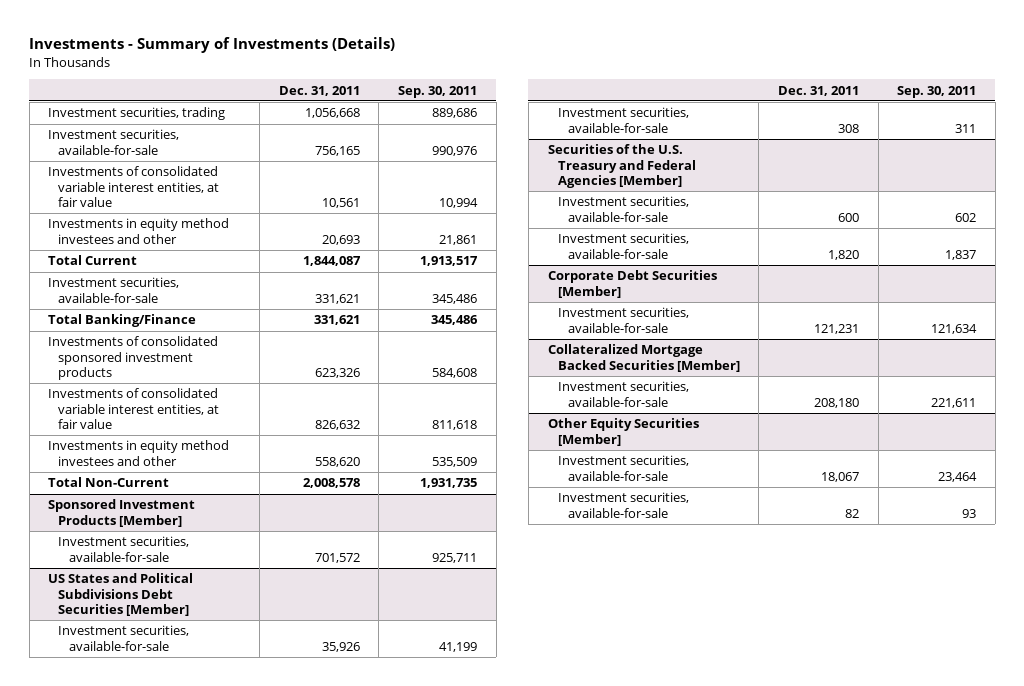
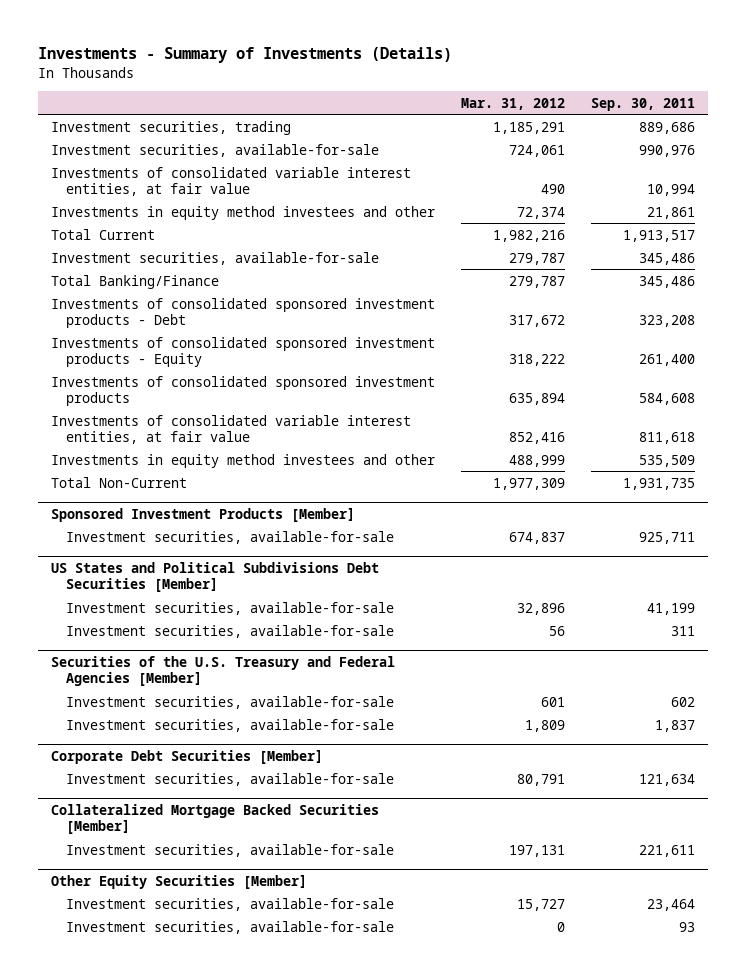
[278,85,360,96] Dec. 31, 2011 -> none
none -> [461,97,566,110] Mar. 31, 2012
none -> [50,297,435,328] Investments of consolidated sponsored investment products - Debt
none -> [50,336,435,367] Investments of consolidated sponsored investment products - Equity

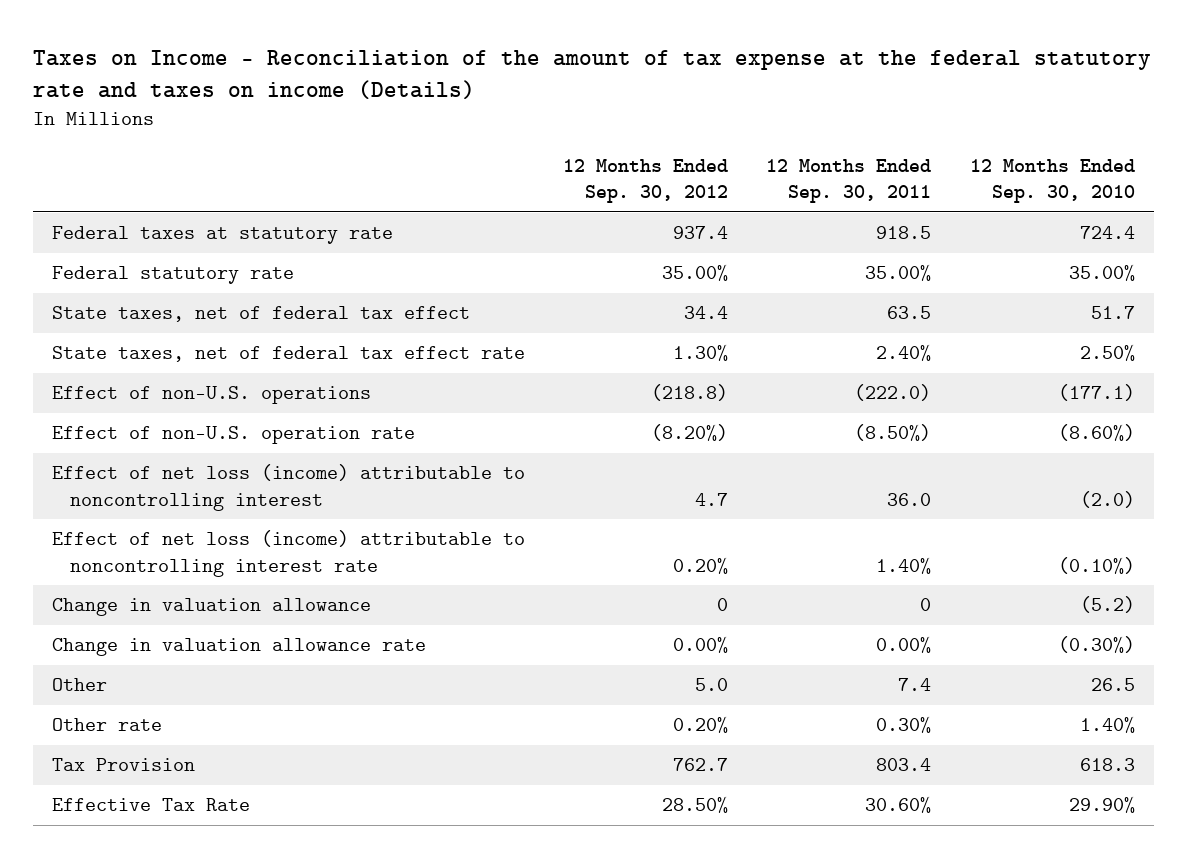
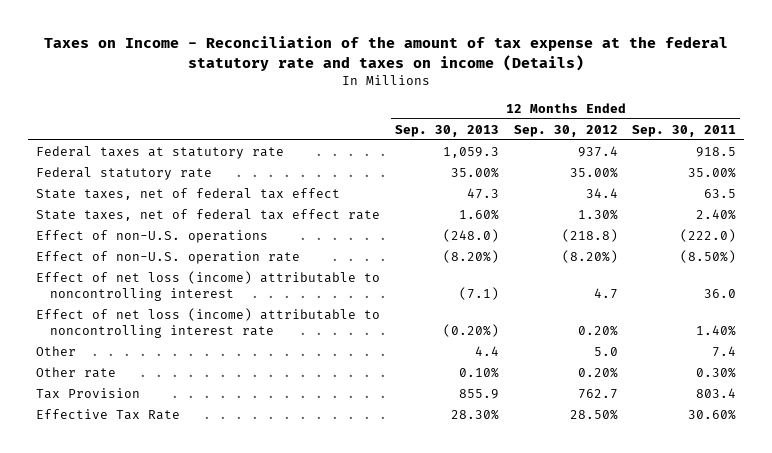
[969,158,1135,204] 12 Months Ended Sep. 30, 2010 -> none
none -> [394,124,499,137] Sep. 30, 2013
[51,598,371,617] Change in valuation allowance -> none
[51,638,426,657] Change in valuation allowance rate -> none

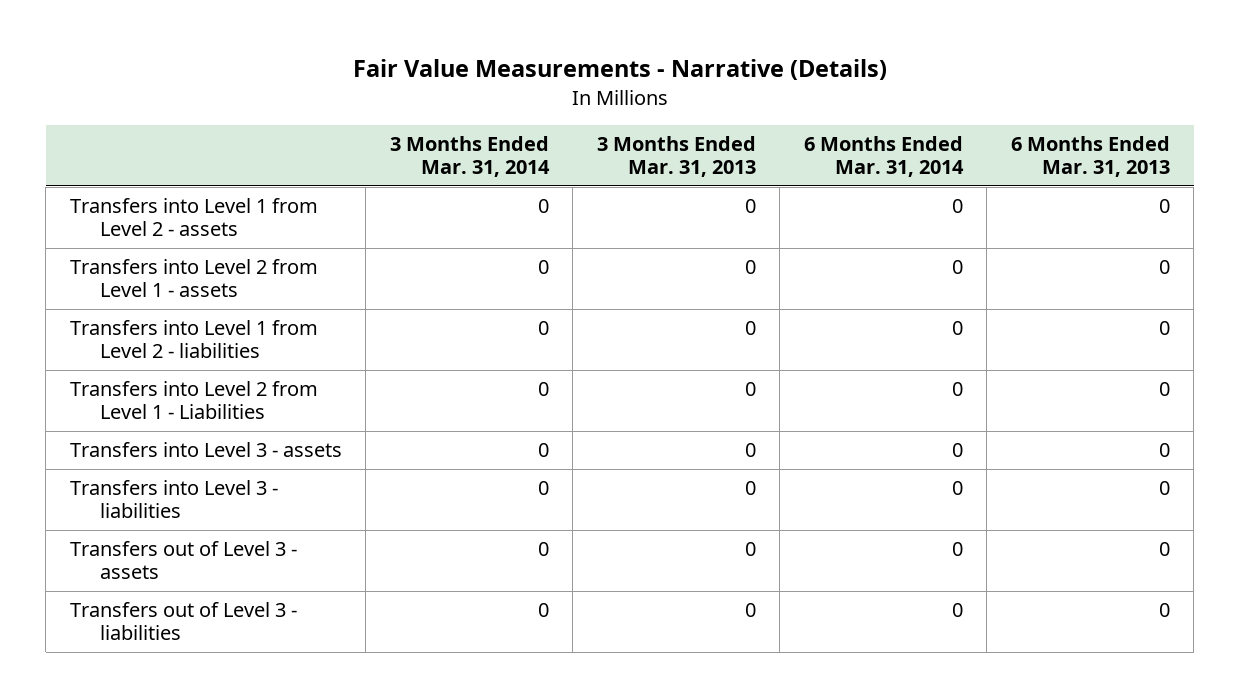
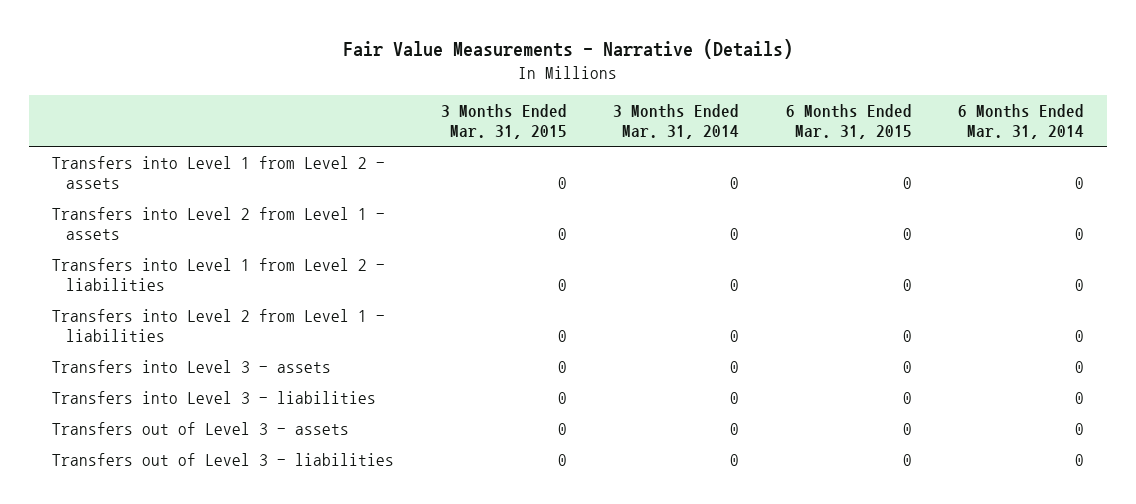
[596,135,756,178] 3 Months Ended Mar. 31, 2013 -> none
[1010,135,1170,178] 6 Months Ended Mar. 31, 2013 -> none
none -> [440,103,567,140] 3 Months Ended Mar. 31, 2015
none -> [785,103,912,140] 6 Months Ended Mar. 31, 2015
[69,381,318,420] Transfers into Level 2 from Level 1 - Liabilities -> [52,308,386,343] Transfers into Level 2 from Level 1 - liabilities

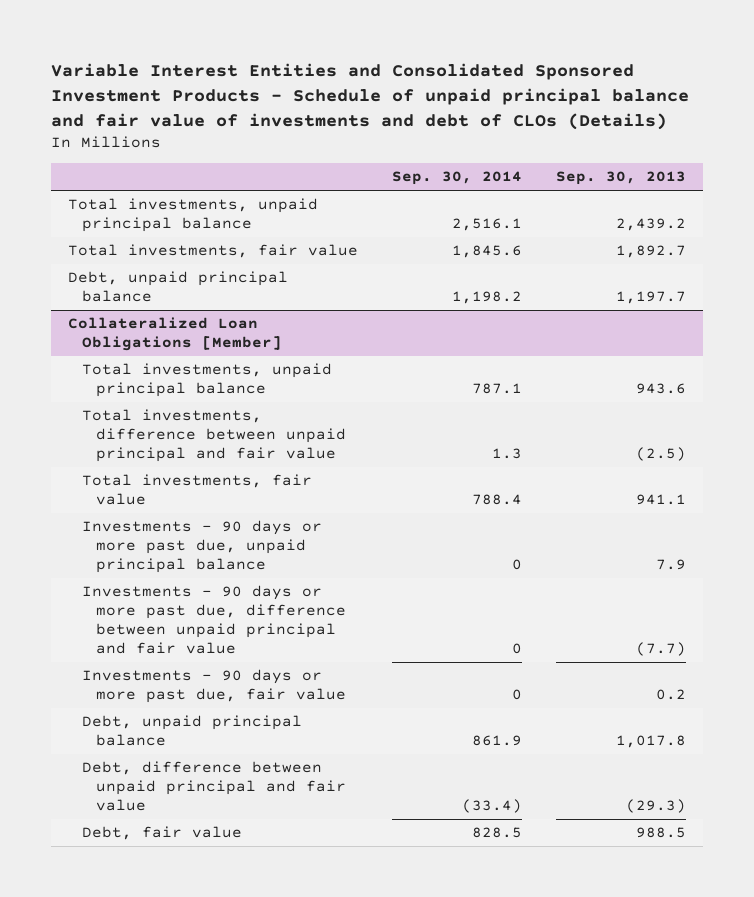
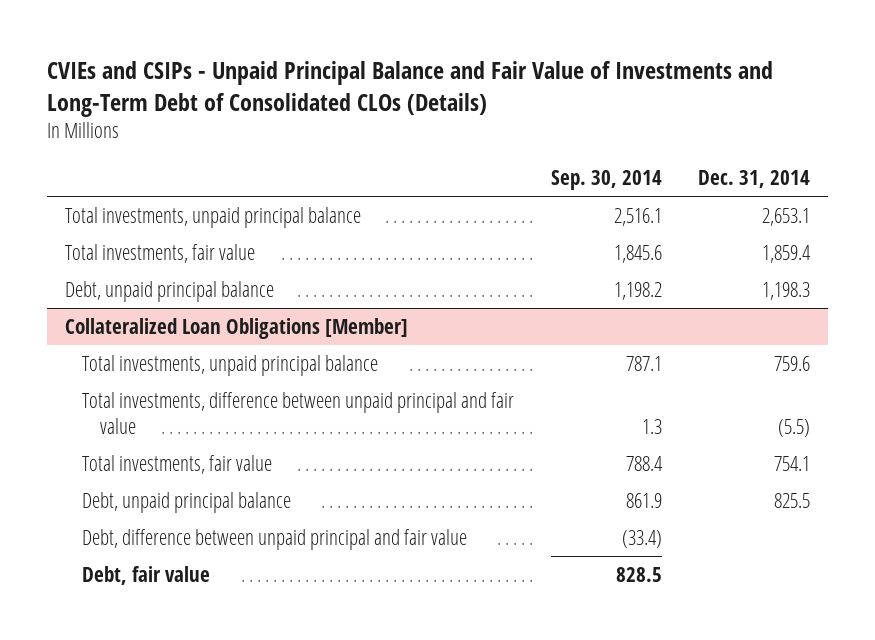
[51,63,690,130] Variable Interest Entities and Consolidated Sponsored Investment Products - Schedule of unpaid principal balance and fair value of investments and debt of CLOs (Details) -> [47,60,774,117] CVIEs and CSIPs - Unpaid Principal Balance and Fair Value of Investments and Long-Term Debt of Consolidated CLOs (Details)
[555,171,686,186] Sep. 30, 2013 -> none
none -> [698,169,811,188] Dec. 31, 2014
[81,520,322,574] Investments - 90 days or more past due, unpaid principal balance -> none
[81,585,346,655] Investments - 90 days or more past due, difference between unpaid principal and fair value -> none
[81,669,346,704] Investments - 90 days or more past due, fair value -> none

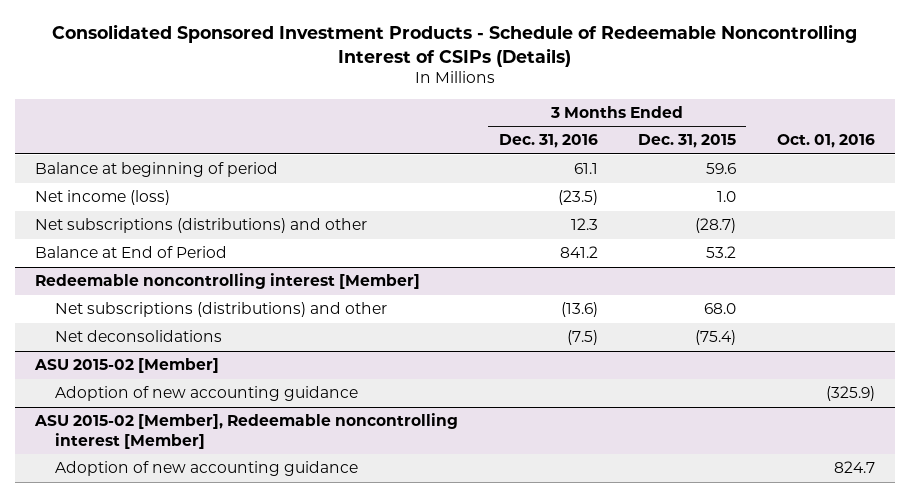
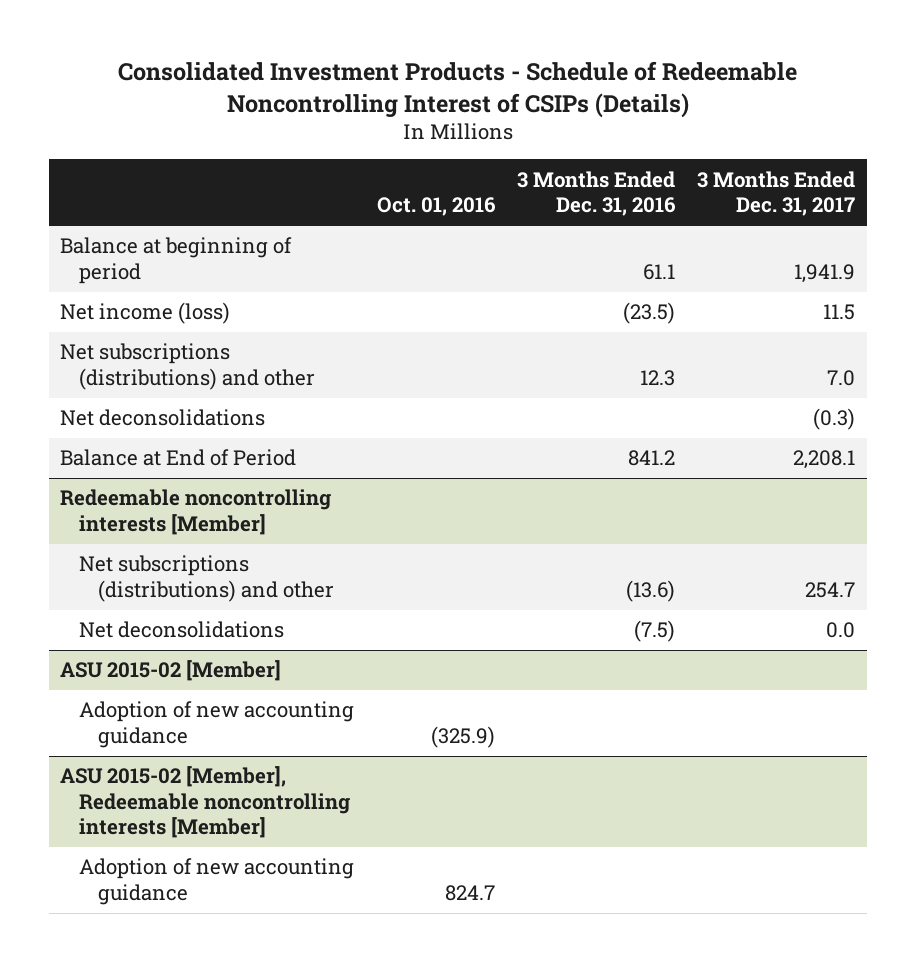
[51,23,857,67] Consolidated Sponsored Investment Products - Schedule of Redeemable Noncontrolling Interest of CSIPs (Details) -> [117,61,797,118] Consolidated Investment Products - Schedule of Redeemable Noncontrolling Interest of CSIPs (Details)
[638,134,737,149] Dec. 31, 2015 -> none
none -> [697,170,856,217] 3 Months Ended Dec. 31, 2017
none -> [59,409,265,427] Net deconsolidations
[35,273,421,290] Redeemable noncontrolling interest [Member] -> [59,489,331,535] Redeemable noncontrolling interests [Member]
[34,413,459,449] ASU 2015-02 [Member], Redeemable noncontrolling interest [Member] -> [59,766,351,839] ASU 2015-02 [Member], Redeemable noncontrolling interests [Member]

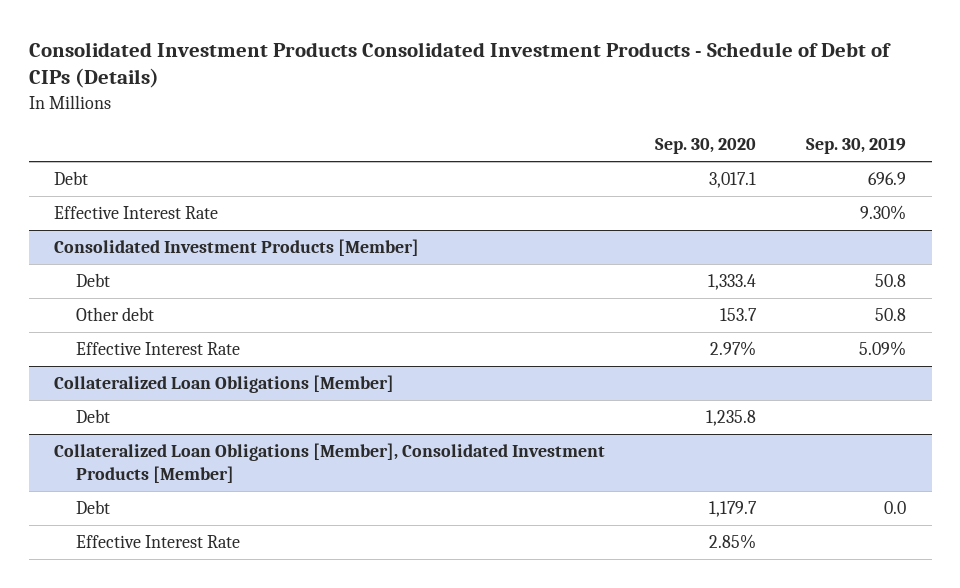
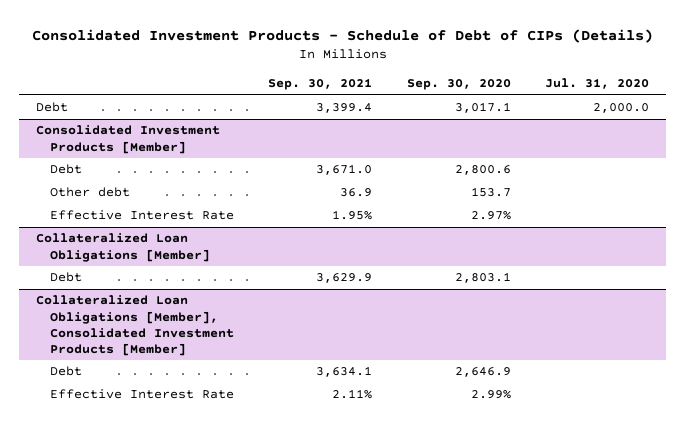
[28,41,891,89] Consolidated Investment Products Consolidated Investment Products - Schedule of Debt of CIPs (Details) -> [31,28,653,43] Consolidated Investment Products - Schedule of Debt of CIPs (Details)
[806,137,907,155] Sep. 30, 2019 -> none
none -> [268,78,373,91] Sep. 30, 2021
none -> [545,78,650,90] Jul. 31, 2020
[53,206,218,220] Effective Interest Rate -> none
[708,274,757,291] 1,333.4 -> [454,165,511,176] 2,800.6
[706,410,757,427] 1,235.8 -> [454,272,511,284] 2,803.1
[709,501,758,518] 1,179.7 -> [454,367,511,378] 2,646.9
[709,534,757,550] 2.85% -> [470,390,511,400] 2.99%

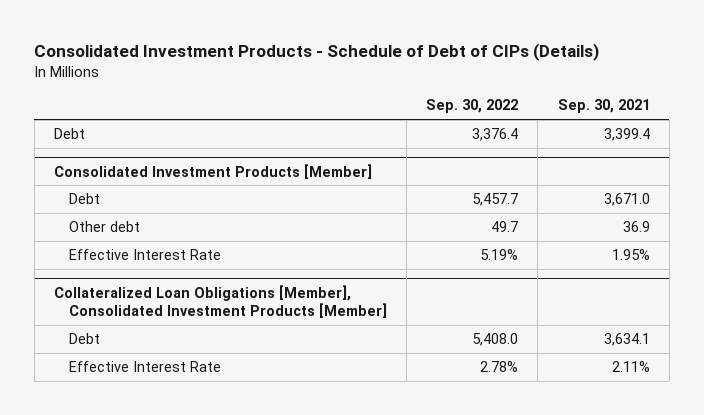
[406,79,511,91] Sep. 30, 2020 -> none
[545,78,650,90] Jul. 31, 2020 -> none
none -> [426,99,519,114] Sep. 30, 2022
[36,233,210,262] Collateralized Loan Obligations [Member] -> none
[49,272,82,283] Debt -> none

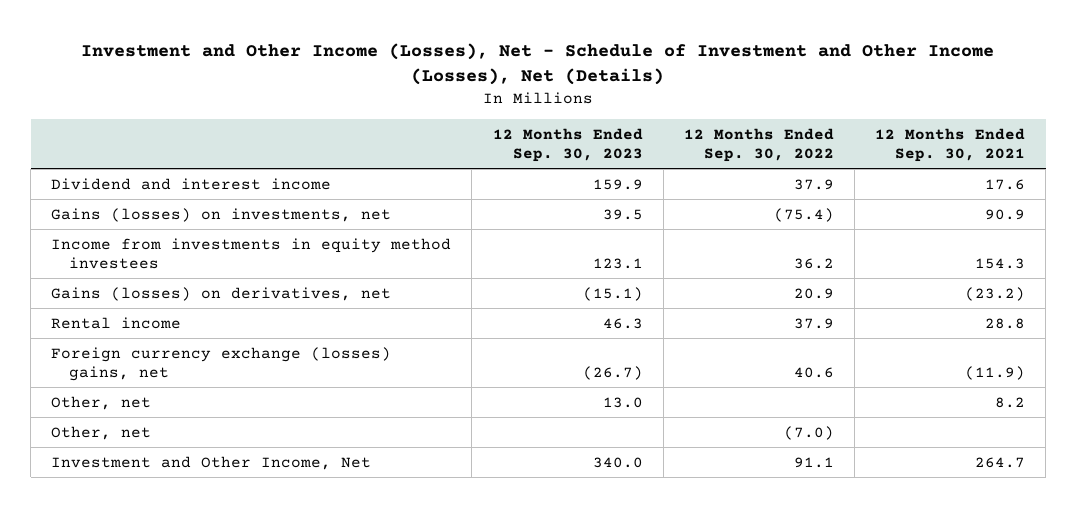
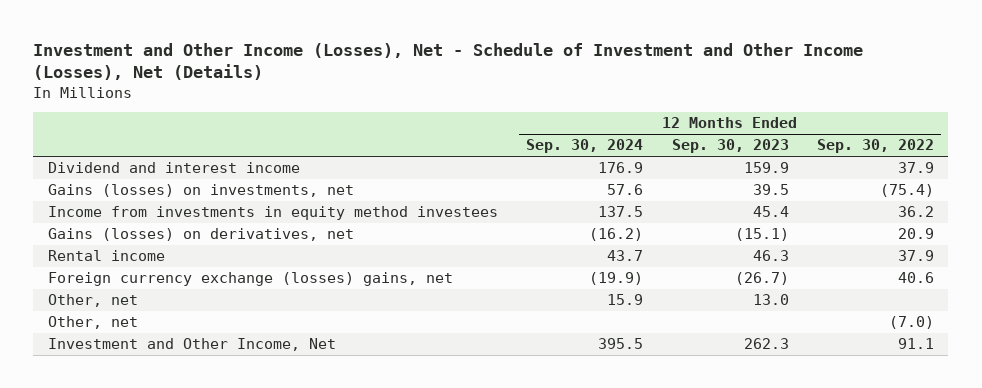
[875,127,1026,163] 12 Months Ended Sep. 30, 2021 -> none
none -> [526,139,644,154] Sep. 30, 2024
[592,258,643,270] 123.1 -> [752,206,789,218] 45.4
[592,456,643,468] 340.0 -> [743,338,789,350] 262.3

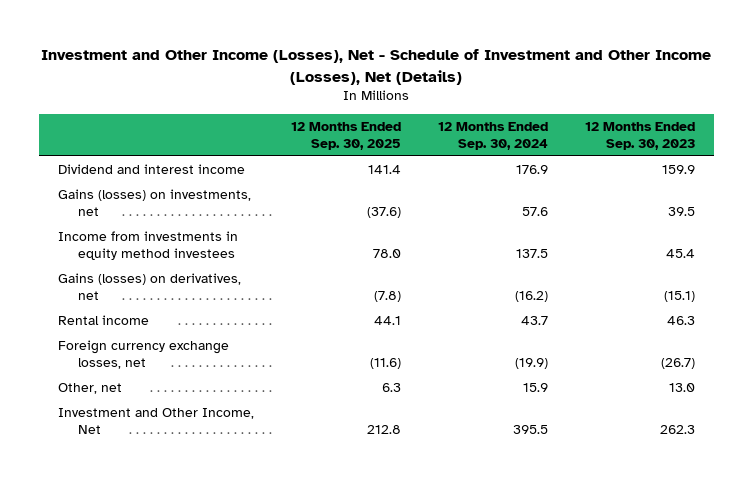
[816,139,934,154] Sep. 30, 2022 -> none
none -> [290,122,401,151] 12 Months Ended Sep. 30, 2025
[47,272,453,287] Foreign currency exchange (losses) gains, net -> [57,340,229,370] Foreign currency exchange losses, net
[47,316,138,330] Other, net -> none

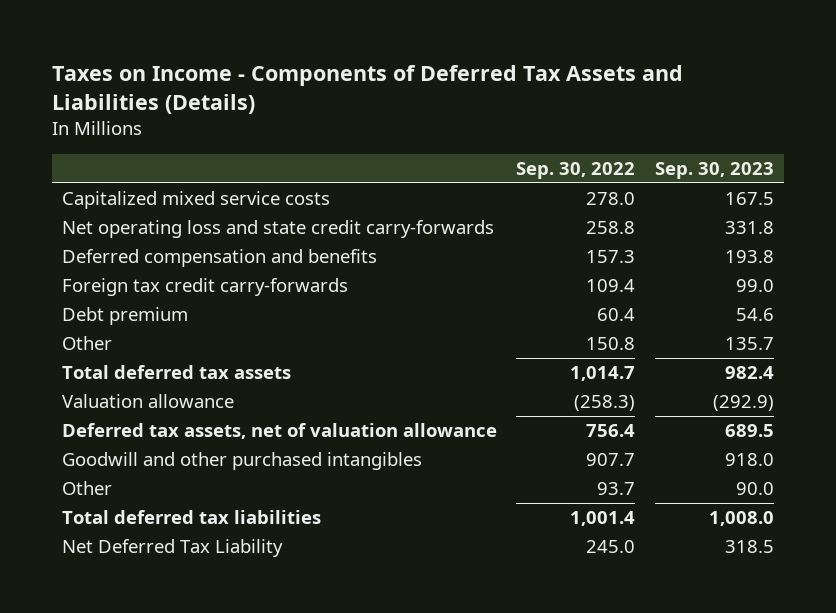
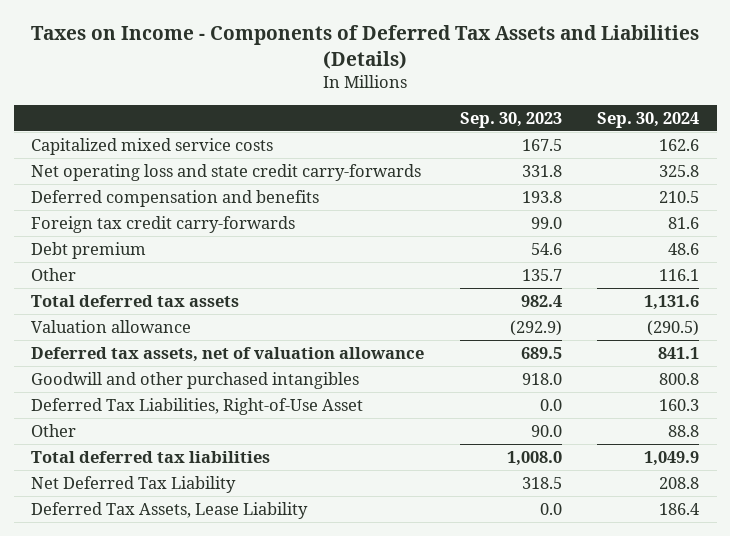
[516,161,636,179] Sep. 30, 2022 -> none
none -> [596,111,699,128] Sep. 30, 2024
none -> [31,398,364,416] Deferred Tax Liabilities, Right-of-Use Asset
none -> [31,502,309,520] Deferred Tax Assets, Lease Liability

